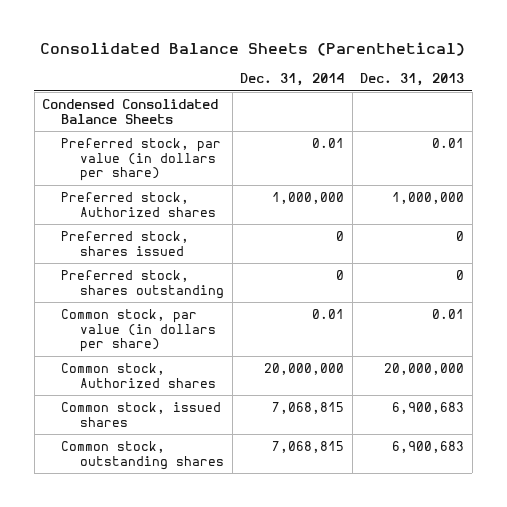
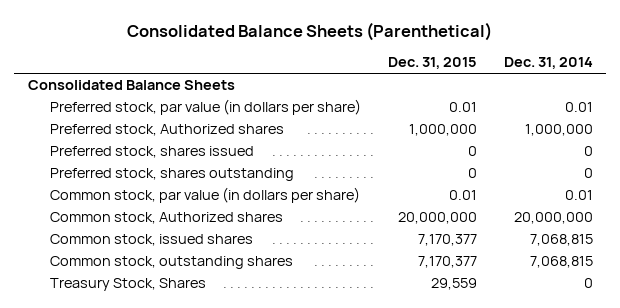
[360,73,465,87] Dec. 31, 2013 -> none
none -> [387,57,477,70] Dec. 31, 2015
[42,99,219,124] Condensed Consolidated Balance Sheets -> [27,80,235,91] Consolidated Balance Sheets
none -> [50,278,207,292] Treasury Stock, Shares

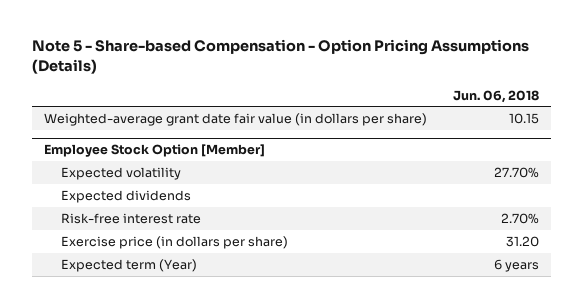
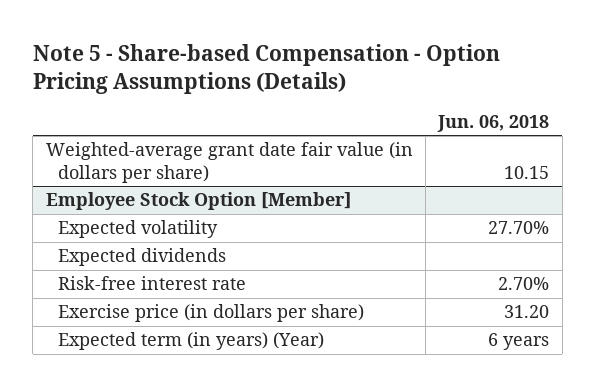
[60,259,197,273] Expected term (Year) -> [58,332,325,351] Expected term (in years) (Year)

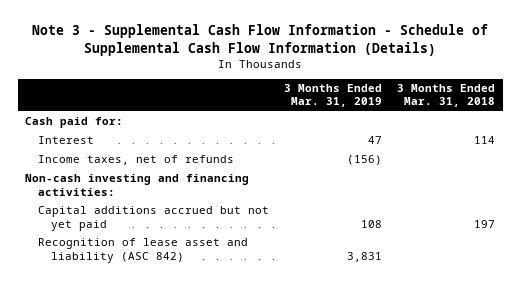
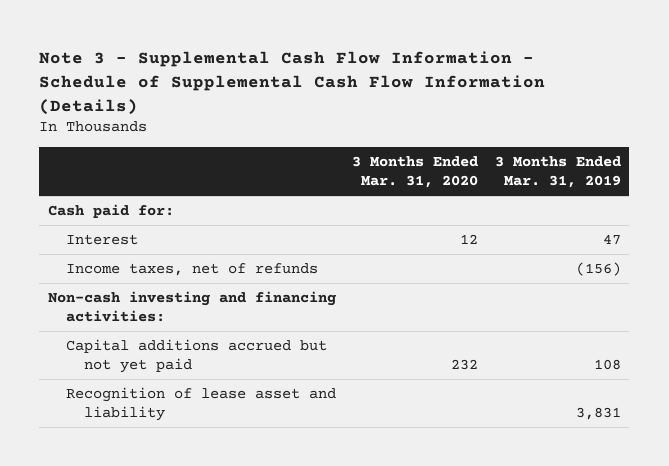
[397,84,496,108] 3 Months Ended Mar. 31, 2018 -> none
none -> [352,155,479,188] 3 Months Ended Mar. 31, 2020
[38,238,249,263] Recognition of lease asset and liability (ASC 842) -> [65,387,336,422] Recognition of lease asset and liability

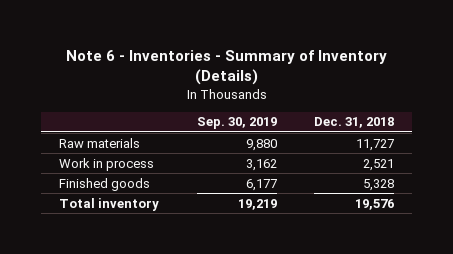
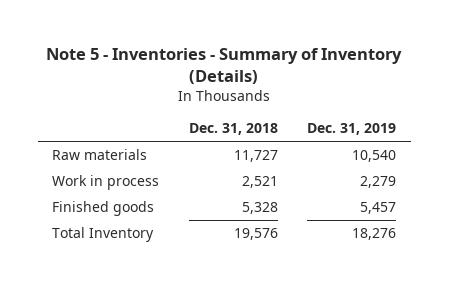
[65,50,387,86] Note 6 - Inventories - Summary of Inventory (Details) -> [46,47,403,84] Note 5 - Inventories - Summary of Inventory (Details)
[196,117,277,130] Sep. 30, 2019 -> none
none -> [307,123,397,136] Dec. 31, 2019
[59,197,160,211] Total inventory -> [52,227,155,243] Total Inventory

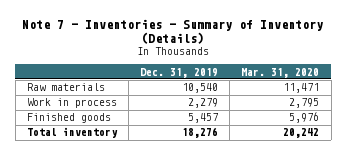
[46,47,403,84] Note 5 - Inventories - Summary of Inventory (Details) -> [22,19,324,45] Note 7 - Inventories - Summary of Inventory (Details)
[188,123,278,136] Dec. 31, 2018 -> none
none -> [241,67,320,78] Mar. 31, 2020
[52,227,155,243] Total Inventory -> [26,127,118,139] Total inventory

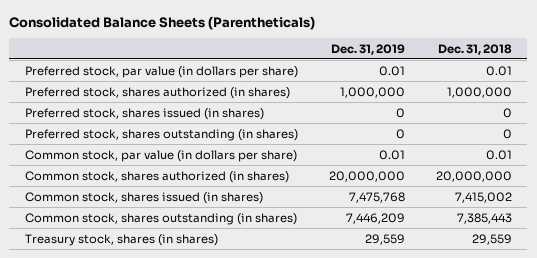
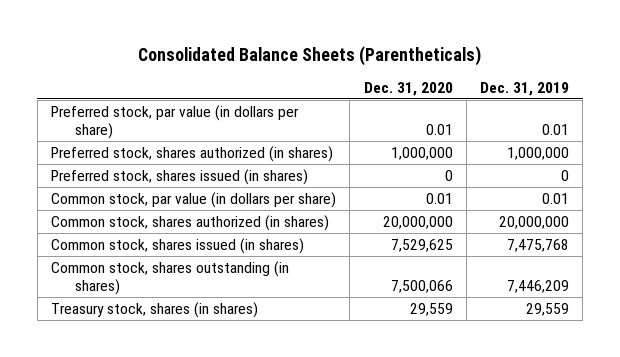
[437,43,512,55] Dec. 31, 2018 -> none
none -> [363,82,453,97] Dec. 31, 2020
[24,128,298,141] Preferred stock, shares outstanding (in shares) -> none

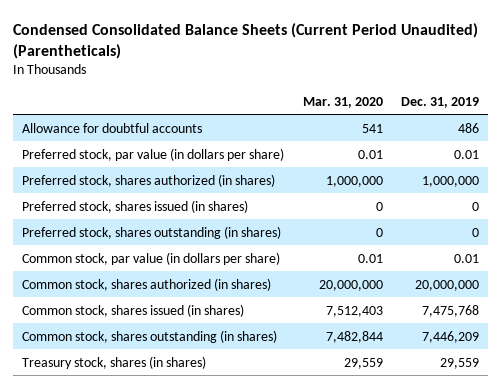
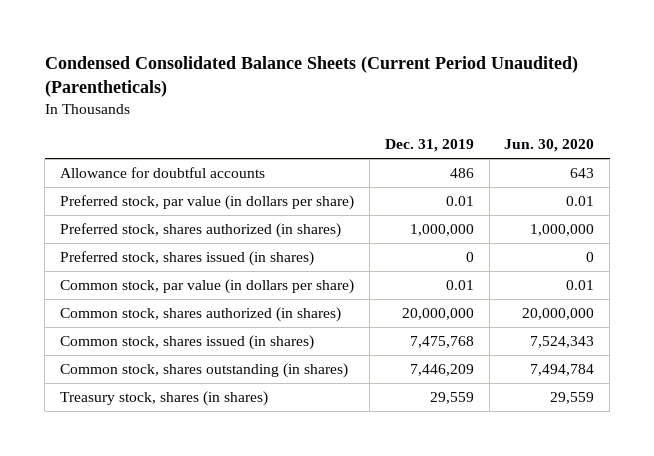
[302,96,383,108] Mar. 31, 2020 -> none
none -> [504,139,595,153] Jun. 30, 2020
[22,225,282,239] Preferred stock, shares outstanding (in shares) -> none

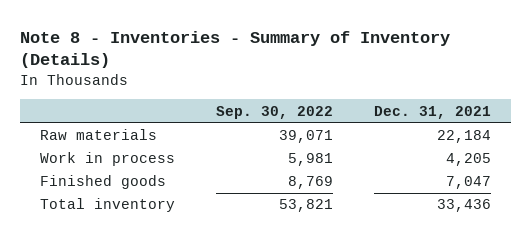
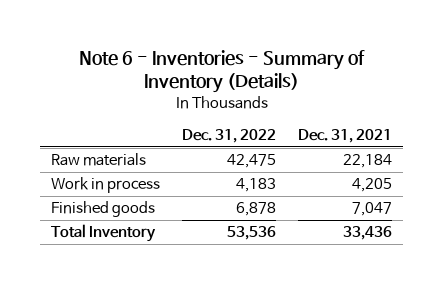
[19,30,450,69] Note 8 - Inventories - Summary of Inventory (Details) -> [78,49,365,94] Note 6 - Inventories - Summary of Inventory (Details)
[215,105,333,119] Sep. 30, 2022 -> none
none -> [182,129,277,144] Dec. 31, 2022
[40,198,176,213] Total inventory -> [51,224,157,243] Total Inventory

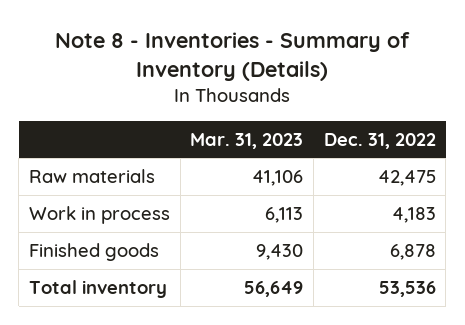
[78,49,365,94] Note 6 - Inventories - Summary of Inventory (Details) -> [55,31,411,81] Note 8 - Inventories - Summary of Inventory (Details)
[297,129,392,144] Dec. 31, 2021 -> none
none -> [190,132,304,149] Mar. 31, 2023
[51,224,157,243] Total Inventory -> [28,279,167,298] Total inventory

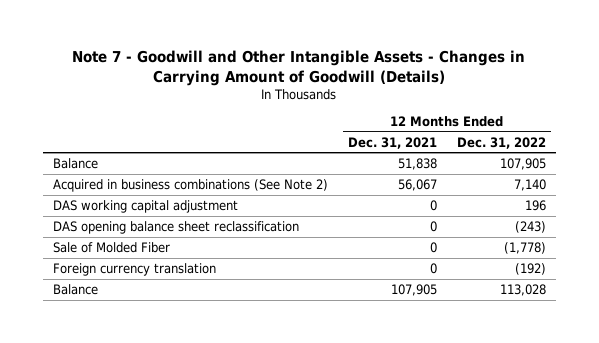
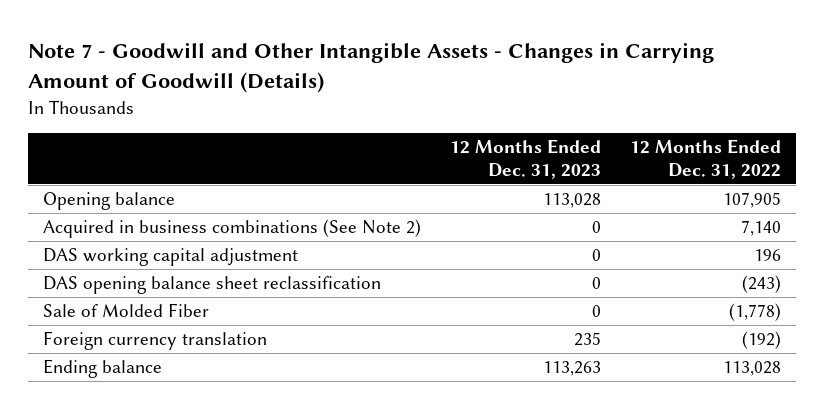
[347,136,437,149] Dec. 31, 2021 -> none
none -> [450,139,602,179] 12 Months Ended Dec. 31, 2023
[52,157,98,169] Balance -> [42,192,175,211] Opening balance
[52,283,98,295] Balance -> [42,359,162,379] Ending balance

